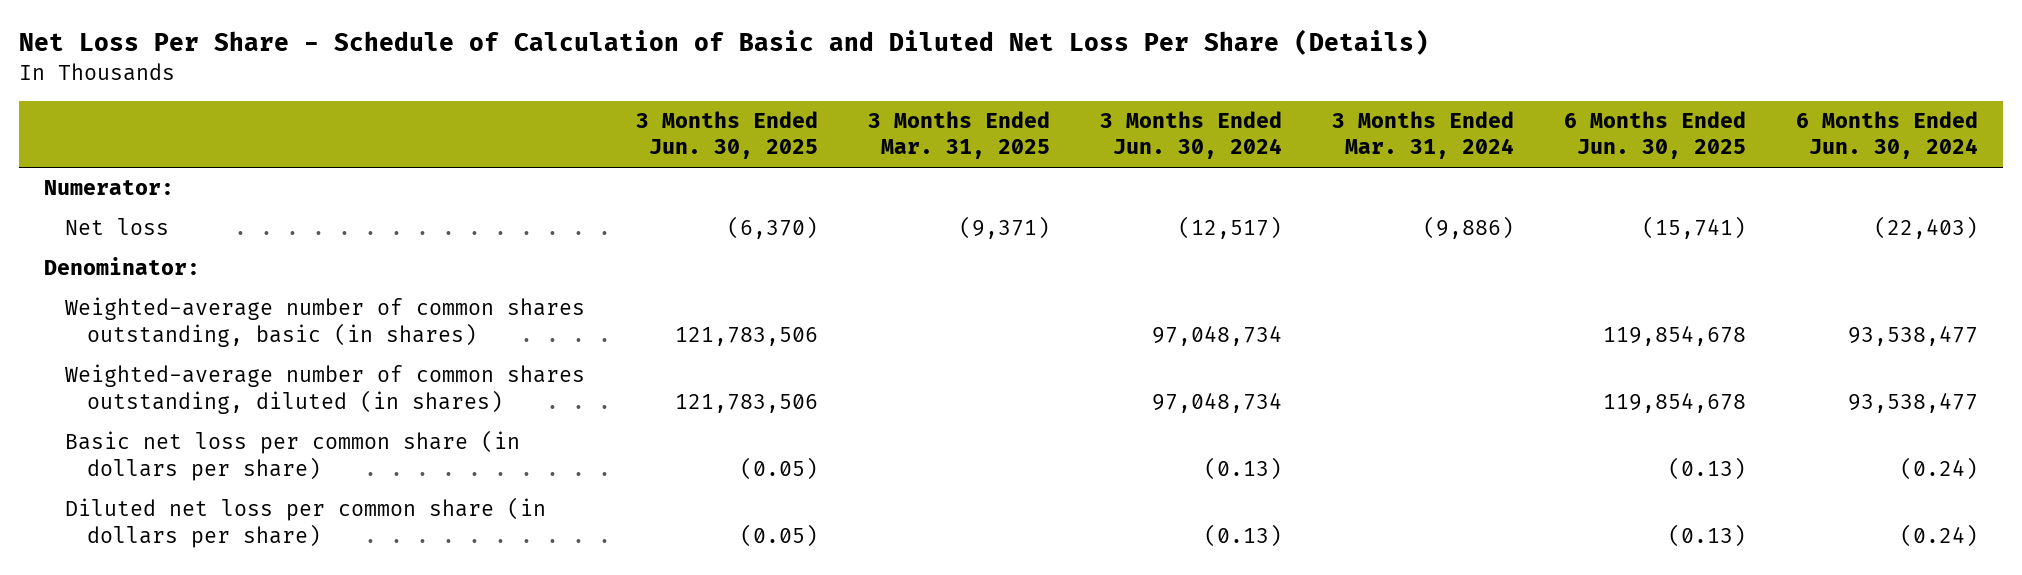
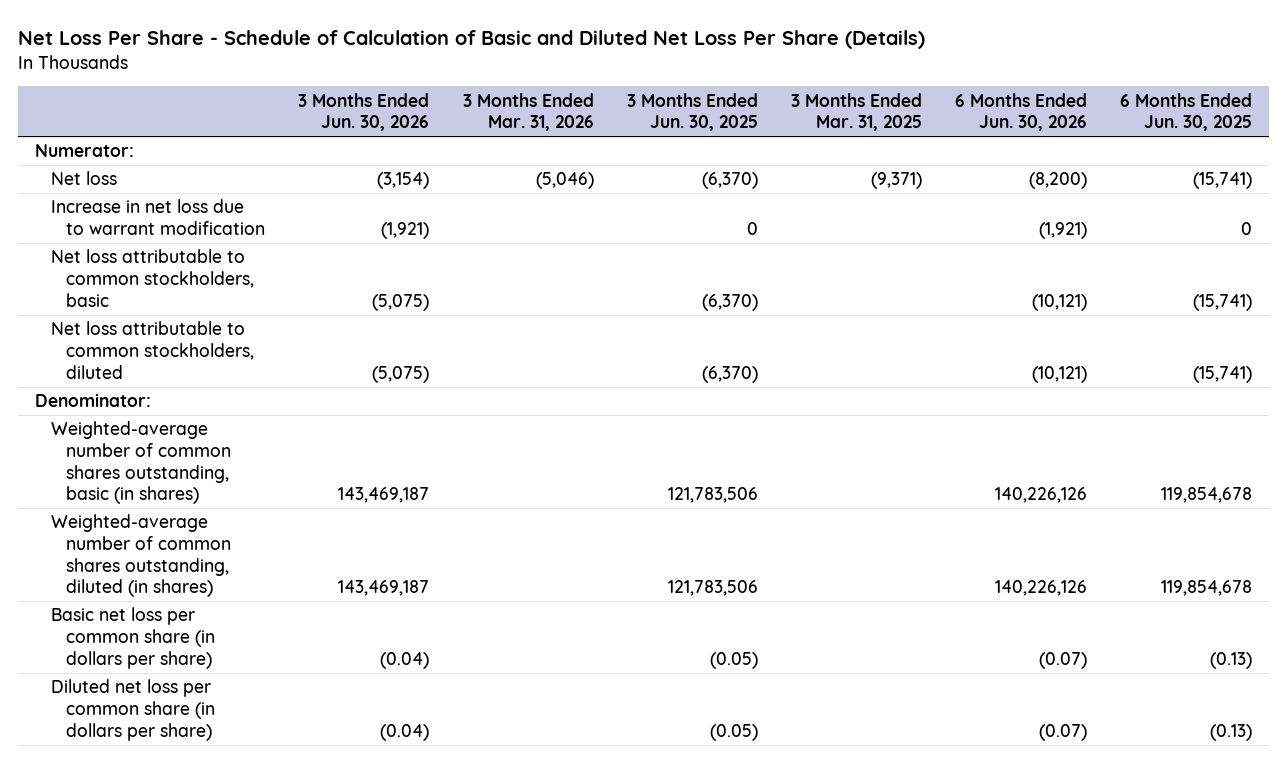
[1099,110,1282,160] 3 Months Ended Jun. 30, 2024 -> none
[1331,110,1514,160] 3 Months Ended Mar. 31, 2024 -> none
[1796,110,1979,160] 6 Months Ended Jun. 30, 2024 -> none
none -> [298,92,430,132] 3 Months Ended Jun. 30, 2026
none -> [462,92,594,132] 3 Months Ended Mar. 31, 2026
none -> [955,92,1088,132] 6 Months Ended Jun. 30, 2026
none -> [50,199,266,236] Increase in net loss due to warrant modification
none -> [50,249,255,307] Net loss attributable to common stockholders, basic
none -> [50,321,255,379] Net loss attributable to common stockholders, diluted

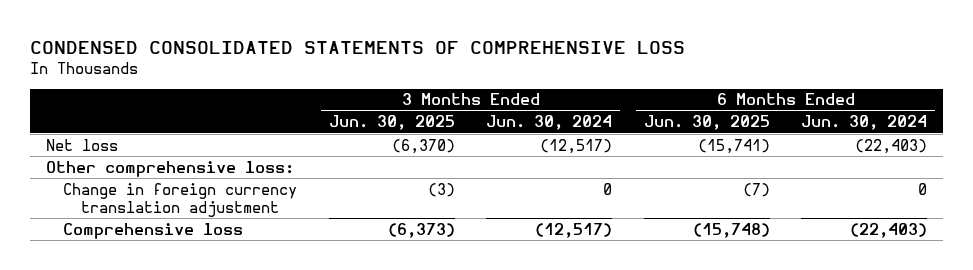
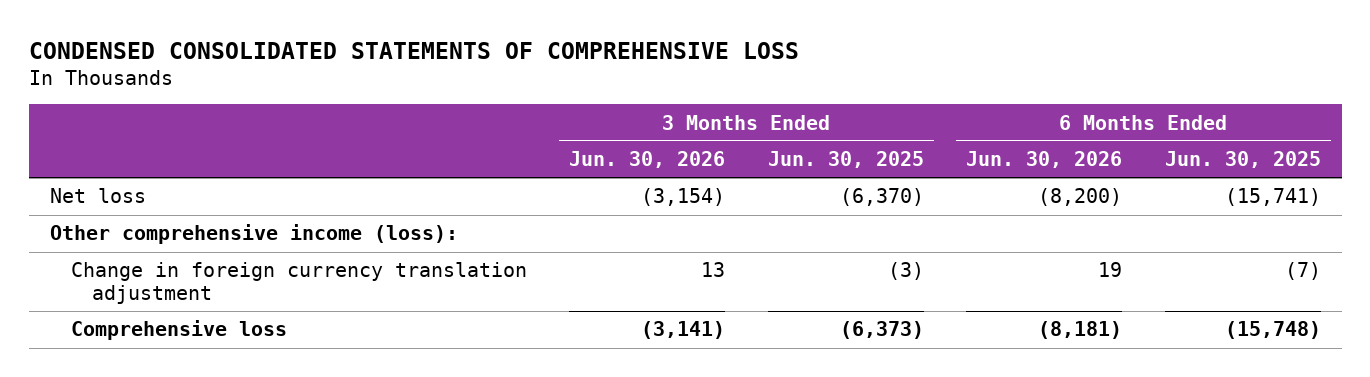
[486,115,613,131] Jun. 30, 2024 -> none
[801,115,928,131] Jun. 30, 2024 -> none
none -> [569,151,726,169] Jun. 30, 2026
none -> [966,151,1123,169] Jun. 30, 2026
[45,160,294,177] Other comprehensive loss: -> [49,224,458,245] Other comprehensive income (loss):

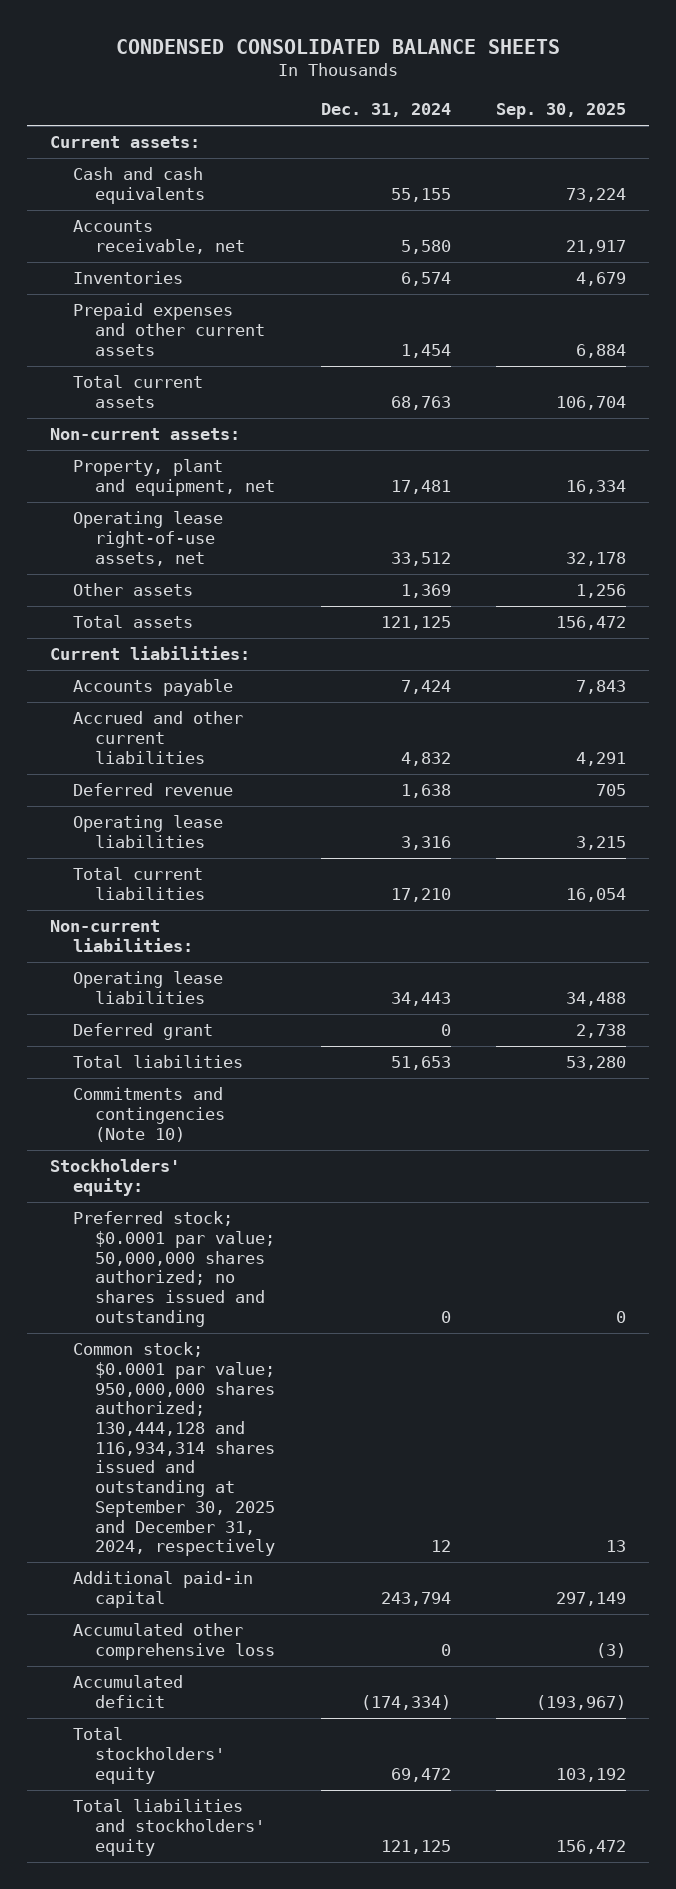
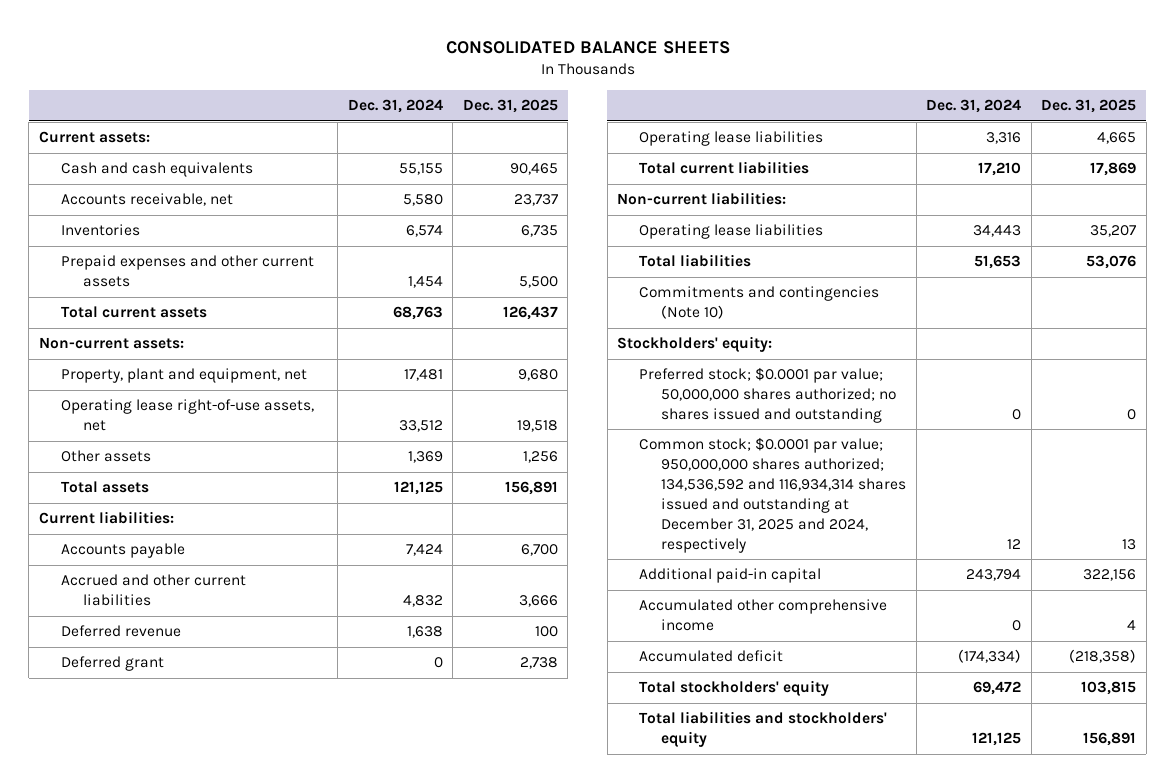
[116,38,561,54] CONDENSED CONSOLIDATED BALANCE SHEETS -> [445,41,730,55] CONSOLIDATED BALANCE SHEETS
[496,103,627,120] Sep. 30, 2025 -> none
none -> [462,99,558,114] Dec. 31, 2025
[72,1023,213,1041] Deferred grant -> [60,656,164,672] Deferred grant
[72,1342,276,1557] Common stock; $0.0001 par value; 950,000,000 shares authorized; 130,444,128 and 116,934,314 shares issued and outstanding at September 30, 2025 and December 31, 2024, respectively -> [639,437,907,553] Common stock; $0.0001 par value; 950,000,000 shares authorized; 134,536,592 and 116,934,314 shares issued and outstanding at December 31, 2025 and 2024, respectively
[72,1623,276,1660] Accumulated other comprehensive loss -> [639,599,888,632] Accumulated other comprehensive income

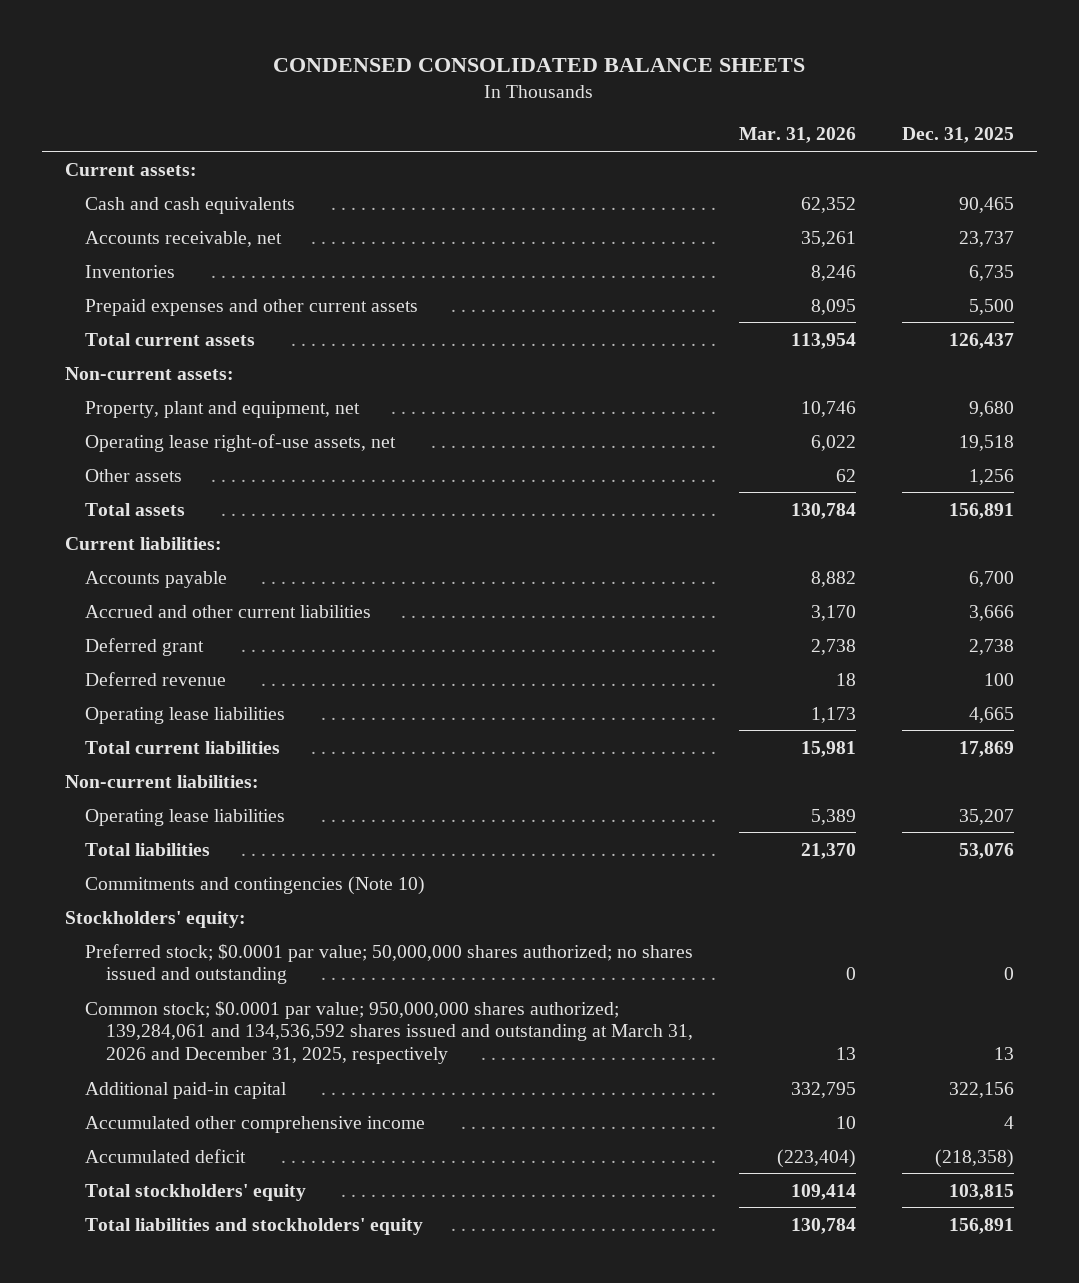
[445,41,730,55] CONSOLIDATED BALANCE SHEETS -> [273,57,806,72] CONDENSED CONSOLIDATED BALANCE SHEETS
[347,99,443,114] Dec. 31, 2024 -> none
none -> [739,127,857,144] Mar. 31, 2026
[60,625,181,638] Deferred revenue -> [85,671,227,686] Deferred revenue
[639,437,907,553] Common stock; $0.0001 par value; 950,000,000 shares authorized; 134,536,592 and 116,934,314 shares issued and outstanding at December 31, 2025 and 2024, respectively -> [85,1000,694,1065] Common stock; $0.0001 par value; 950,000,000 shares authorized; 139,284,061 and 134,536,592 shares issued and outstanding at March 31, 2026 and December 31, 2025, respectively

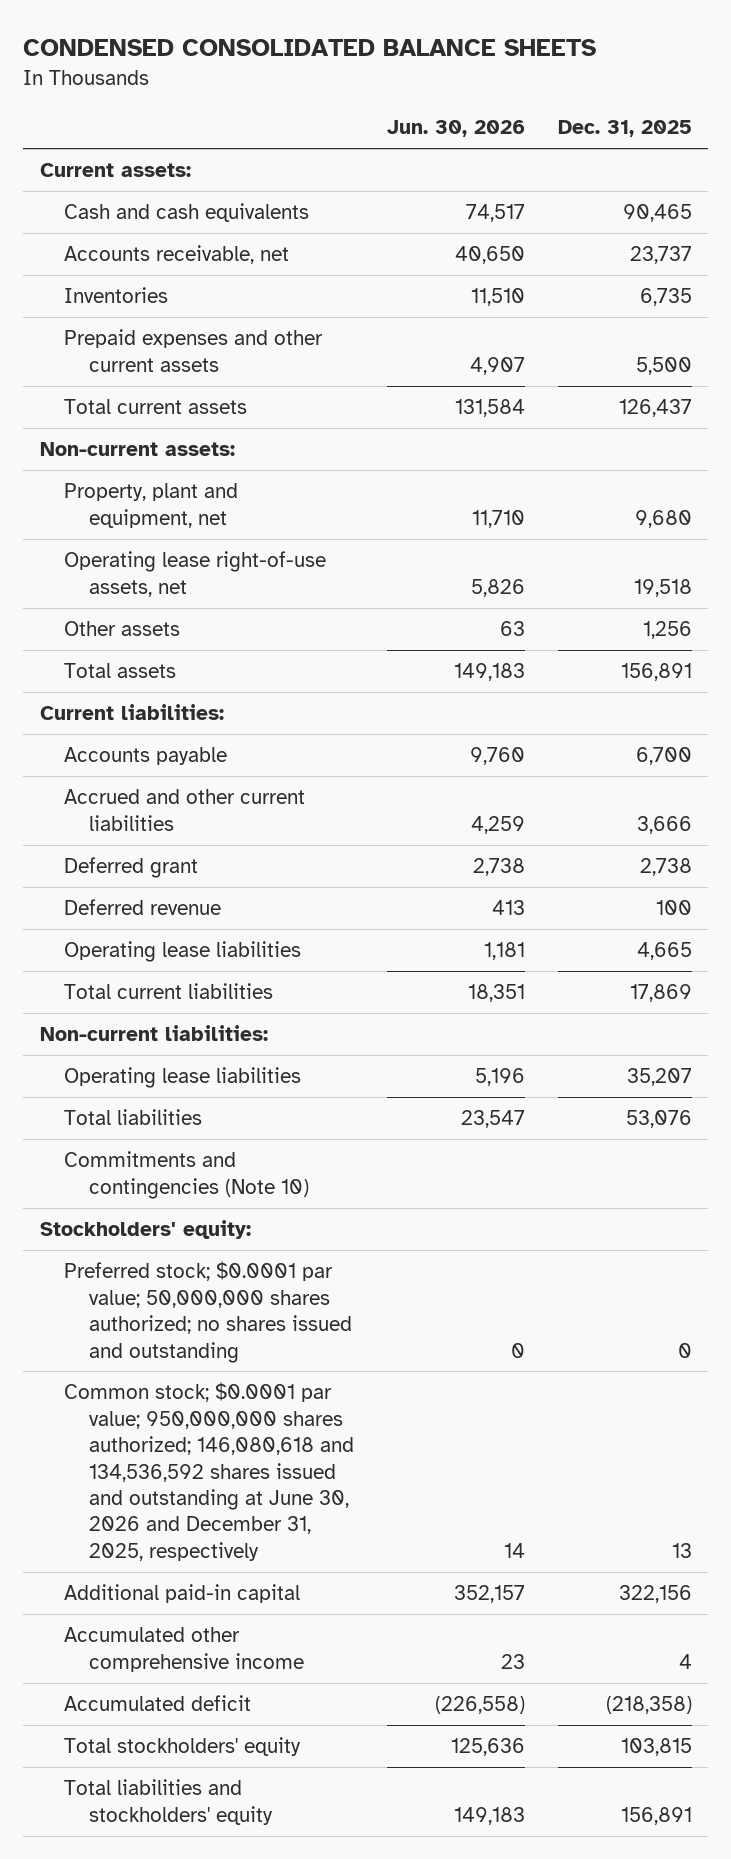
[739,127,857,144] Mar. 31, 2026 -> none
none -> [386,120,525,138] Jun. 30, 2026
[85,1000,694,1065] Common stock; $0.0001 par value; 950,000,000 shares authorized; 139,284,061 and 134,536,592 shares issued and outstanding at March 31, 2026 and December 31, 2025, respectively -> [64,1382,354,1561] Common stock; $0.0001 par value; 950,000,000 shares authorized; 146,080,618 and 134,536,592 shares issued and outstanding at June 30, 2026 and December 31, 2025, respectively

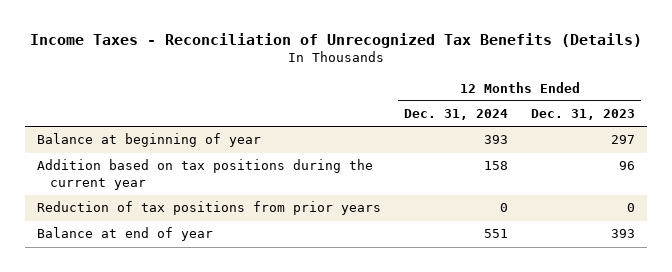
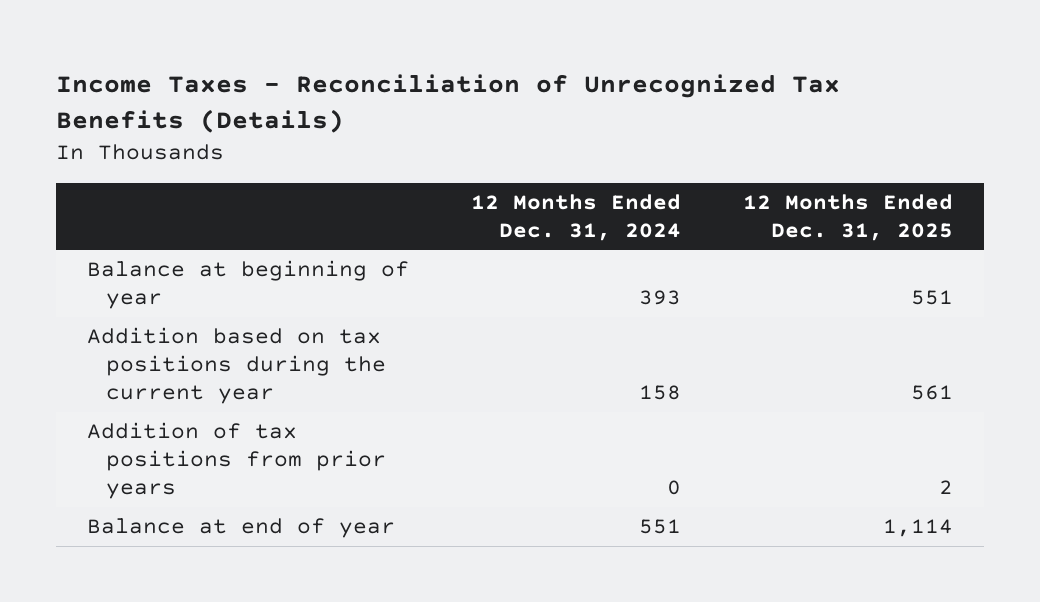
[531,109,636,121] Dec. 31, 2023 -> none
none -> [742,193,953,241] 12 Months Ended Dec. 31, 2025
[36,201,381,216] Reduction of tax positions from prior years -> [87,422,386,500] Addition of tax positions from prior years

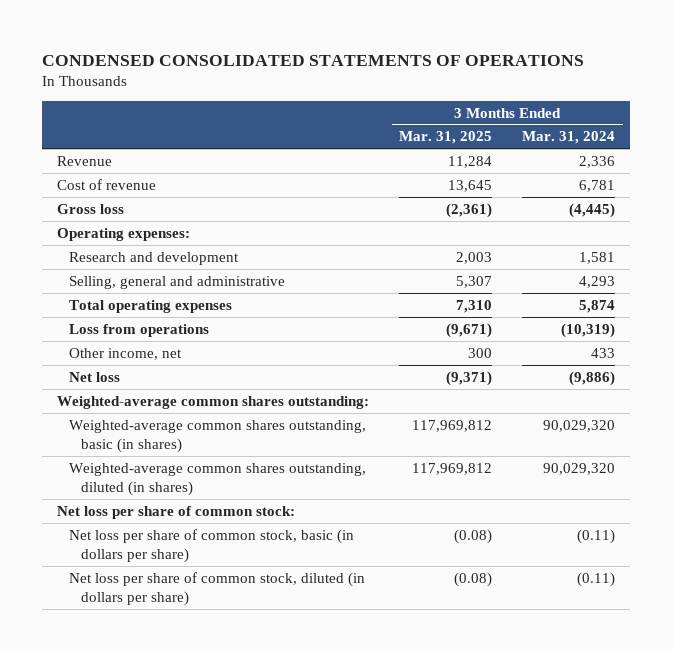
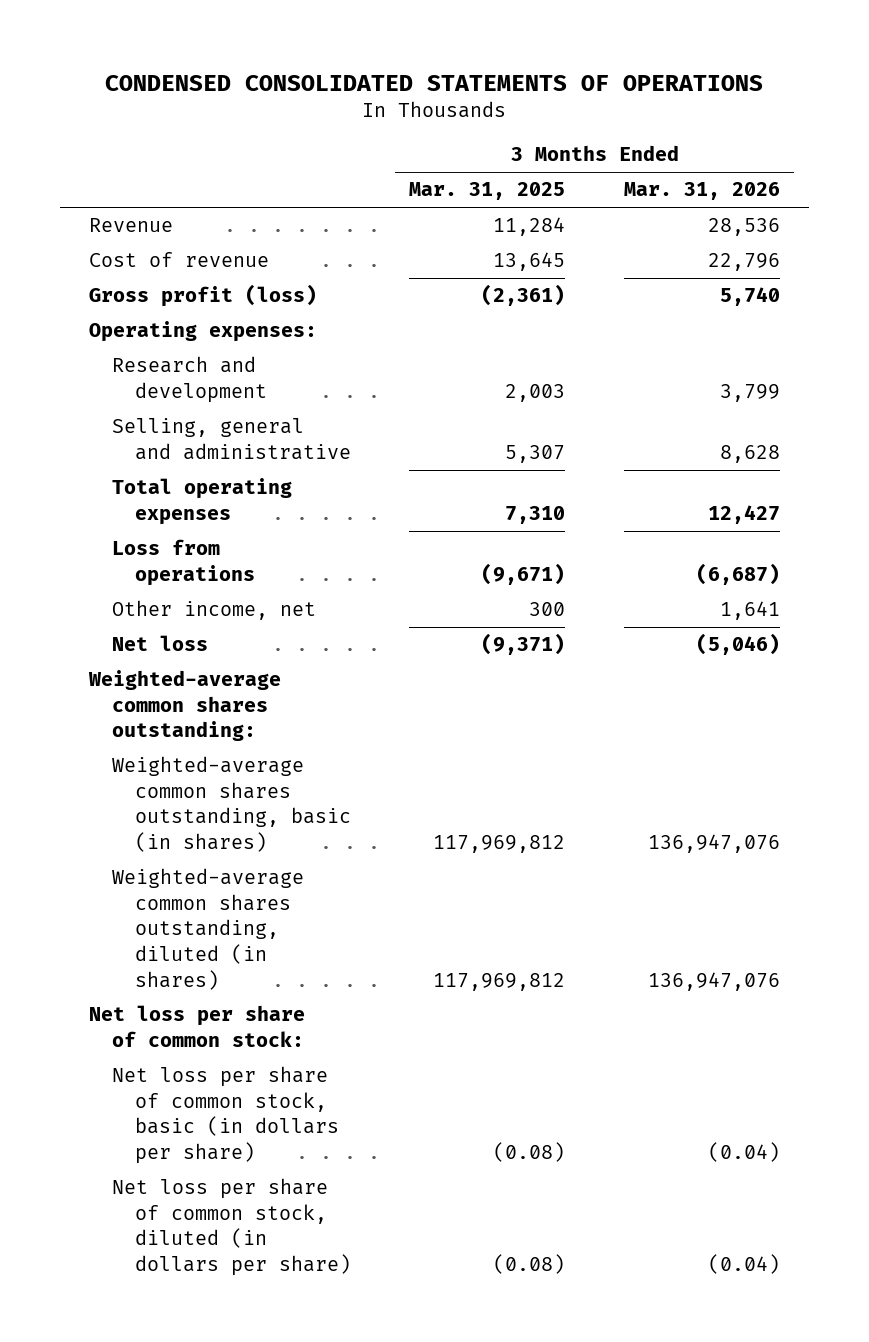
[522,131,616,145] Mar. 31, 2024 -> none
none -> [623,182,780,201] Mar. 31, 2026
[57,203,125,214] Gross loss -> [89,284,318,308] Gross profit (loss)

